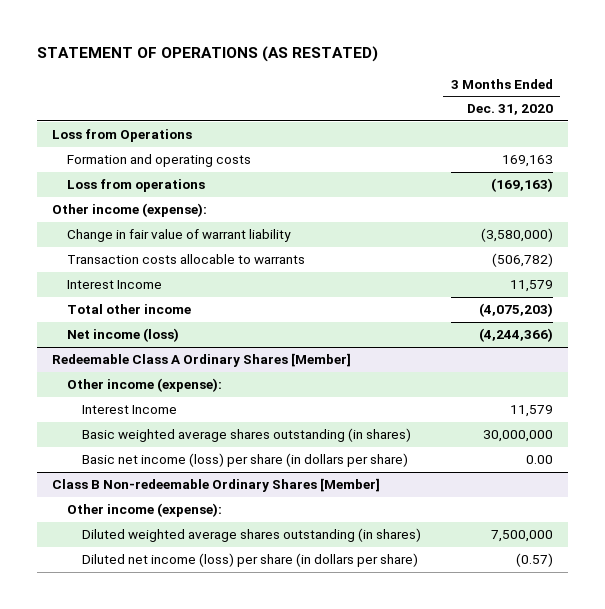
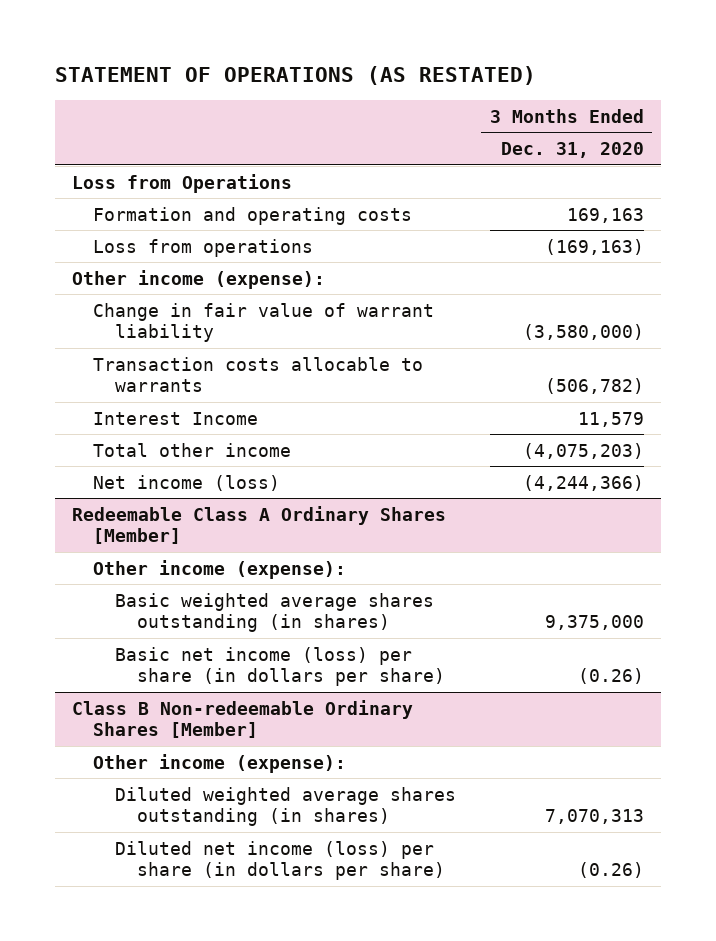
[81,405,177,415] Interest Income -> none
[482,430,553,443] 30,000,000 -> [544,615,644,631] 9,375,000
[525,455,553,465] 0.00 -> [577,668,644,685] (0.26)
[490,530,553,543] 7,500,000 -> [544,809,644,825] 7,070,313
[515,553,553,568] (0.57) -> [577,862,644,879] (0.26)

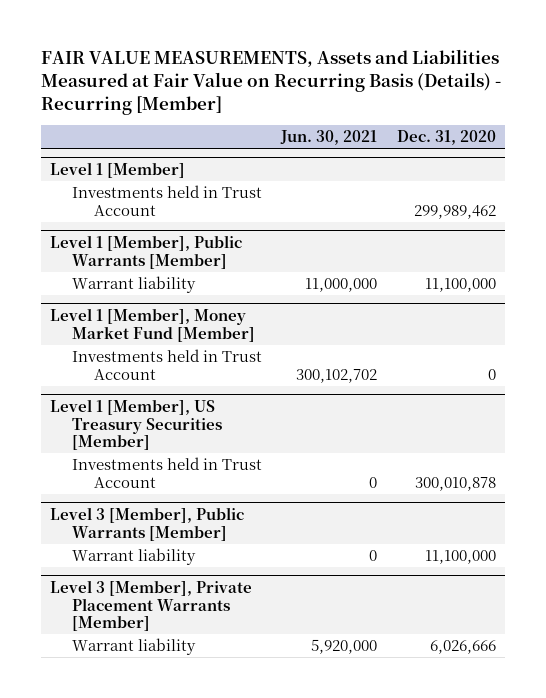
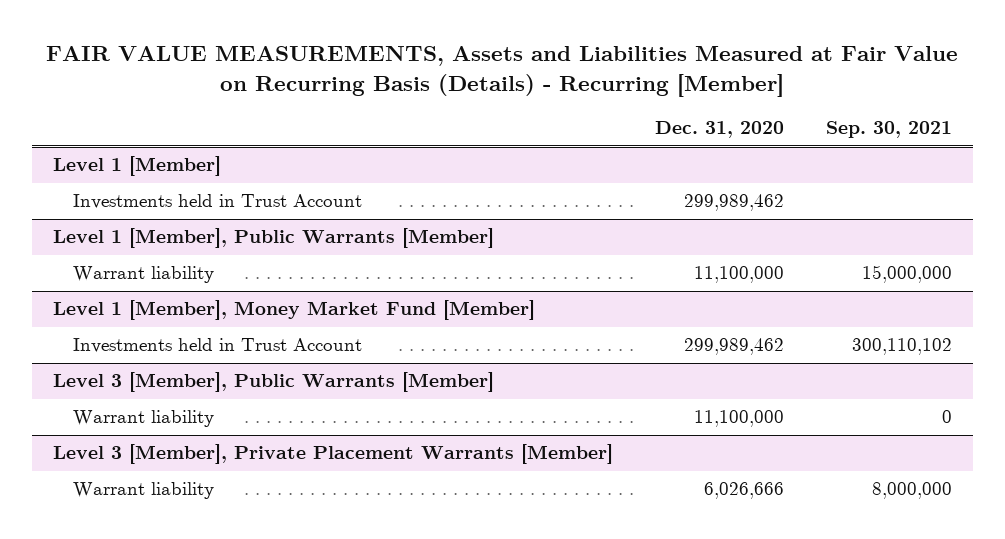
[280,130,378,146] Jun. 30, 2021 -> none
none -> [825,121,952,139] Sep. 30, 2021
[50,398,222,451] Level 1 [Member], US Treasury Securities [Member] -> none
[71,457,262,488] Investments held in Trust Account -> none
[487,368,496,380] 0 -> [683,338,784,356] 299,989,462

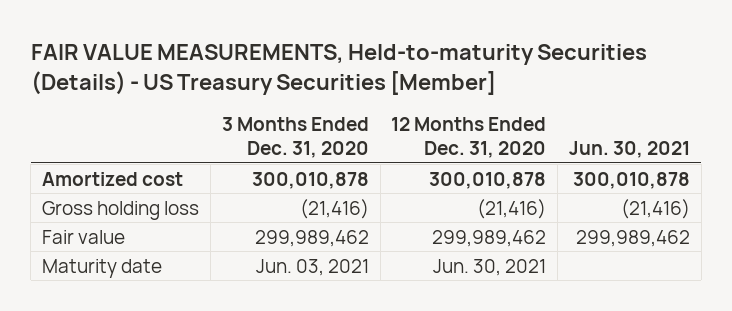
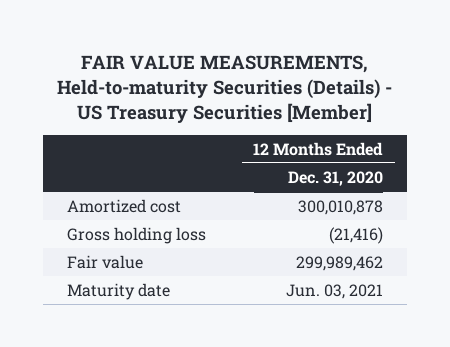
[221,116,369,159] 3 Months Ended Dec. 31, 2020 -> none
[569,141,691,159] Jun. 30, 2021 -> none
[433,258,547,276] Jun. 30, 2021 -> [285,283,383,299] Jun. 03, 2021

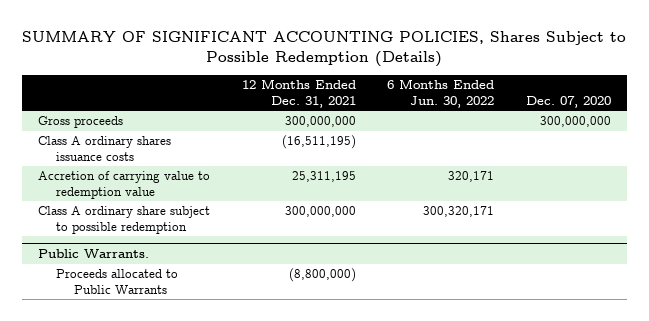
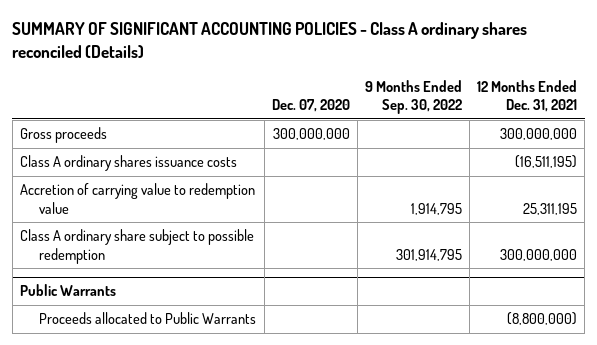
[22,30,627,67] SUMMARY OF SIGNIFICANT ACCOUNTING POLICIES, Shares Subject to Possible Redemption (Details) -> [12,22,528,59] SUMMARY OF SIGNIFICANT ACCOUNTING POLICIES - Class A ordinary shares reconciled (Details)
[387,79,495,108] 6 Months Ended Jun. 30, 2022 -> none
none -> [364,80,462,115] 9 Months Ended Sep. 30, 2022
[37,249,149,259] Public Warrants. -> [20,284,117,297] Public Warrants

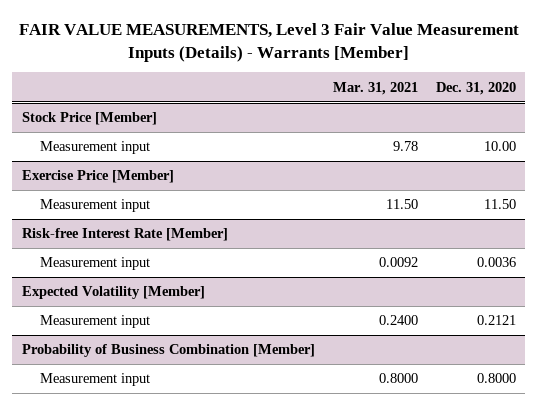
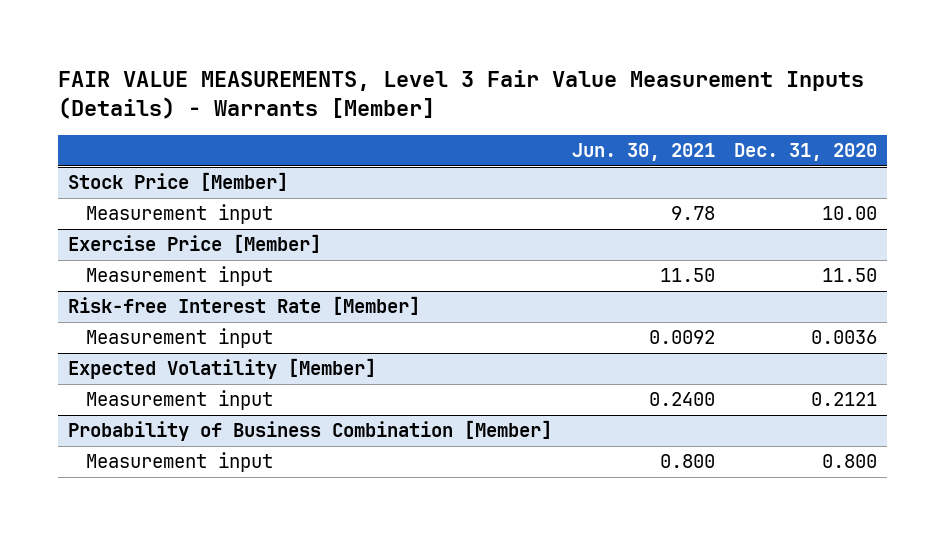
[332,81,418,95] Mar. 31, 2021 -> none
none -> [571,142,715,161] Jun. 30, 2021
[477,373,517,384] 0.8000 -> [822,454,878,469] 0.800

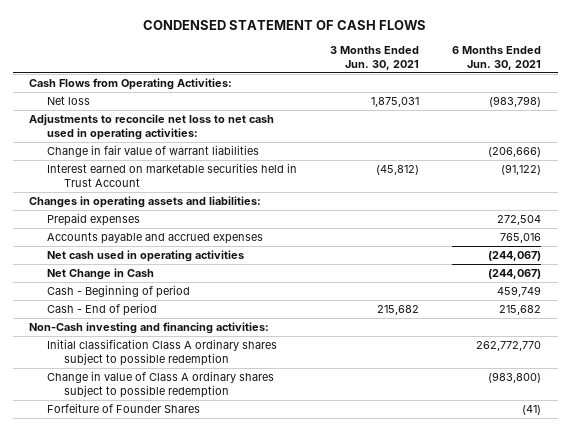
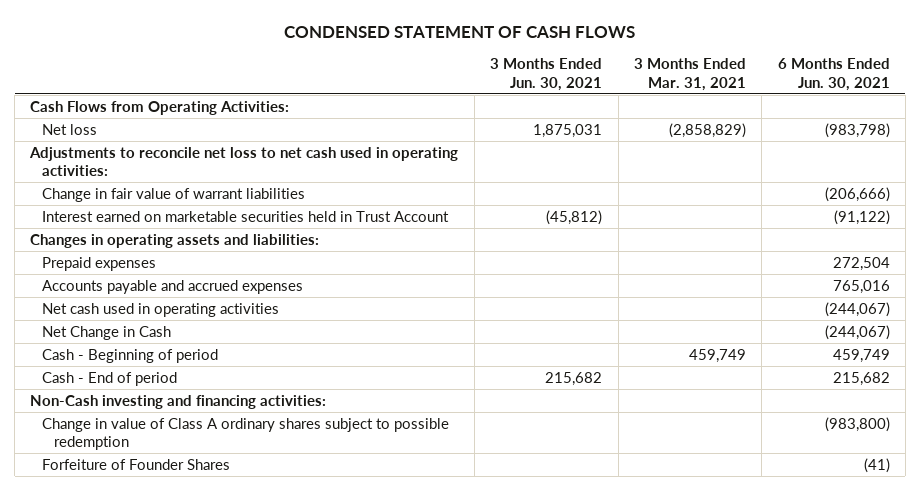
none -> [633,58,746,91] 3 Months Ended Mar. 31, 2021
[46,338,277,367] Initial classification Class A ordinary shares subject to possible redemption -> none

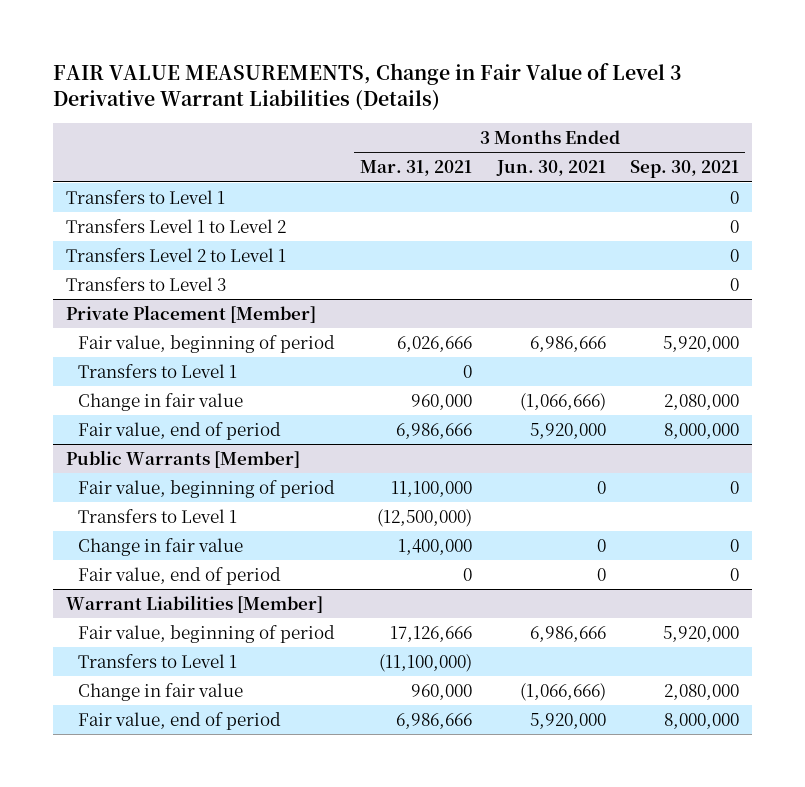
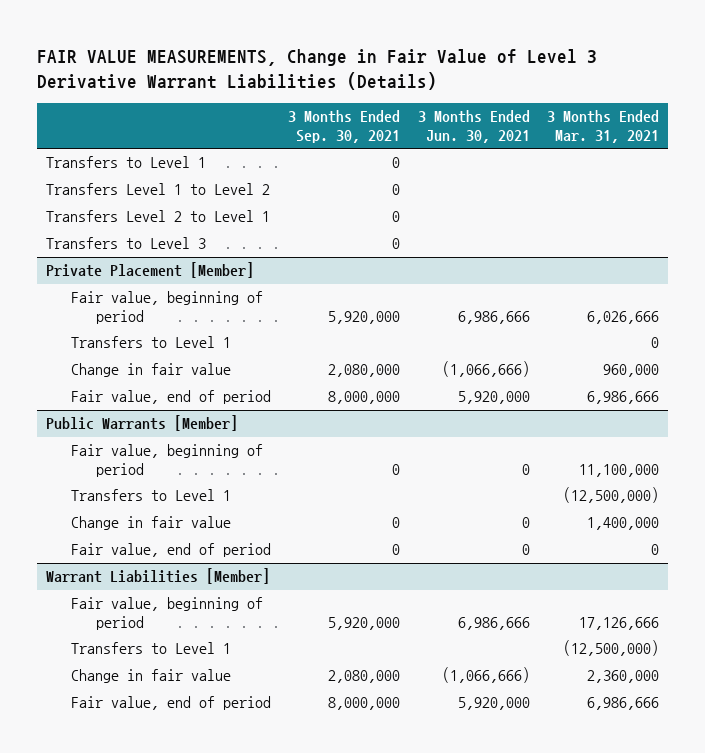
[378,653,472,672] (11,100,000) -> [563,640,660,657] (12,500,000)
[410,683,472,700] 960,000 -> [587,670,660,684] 2,360,000

